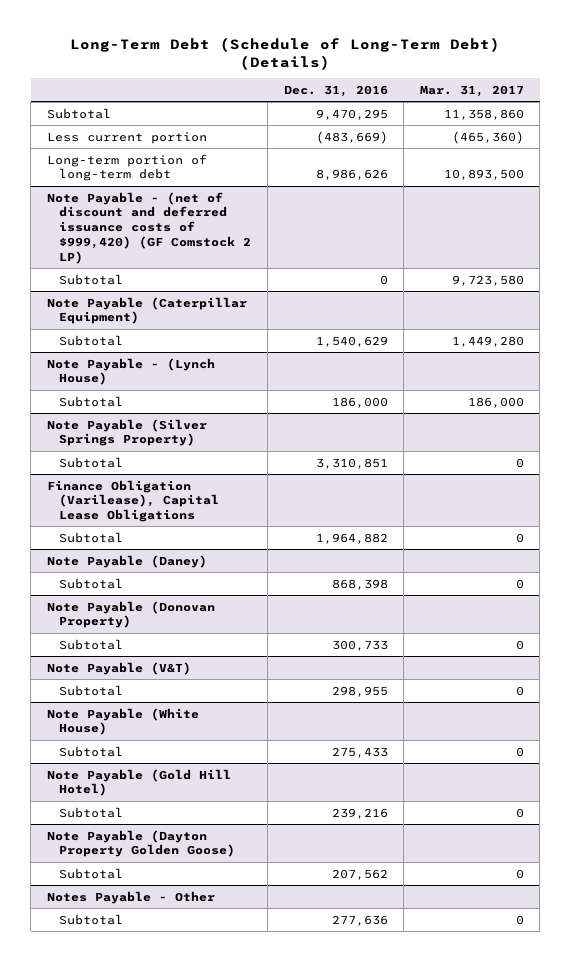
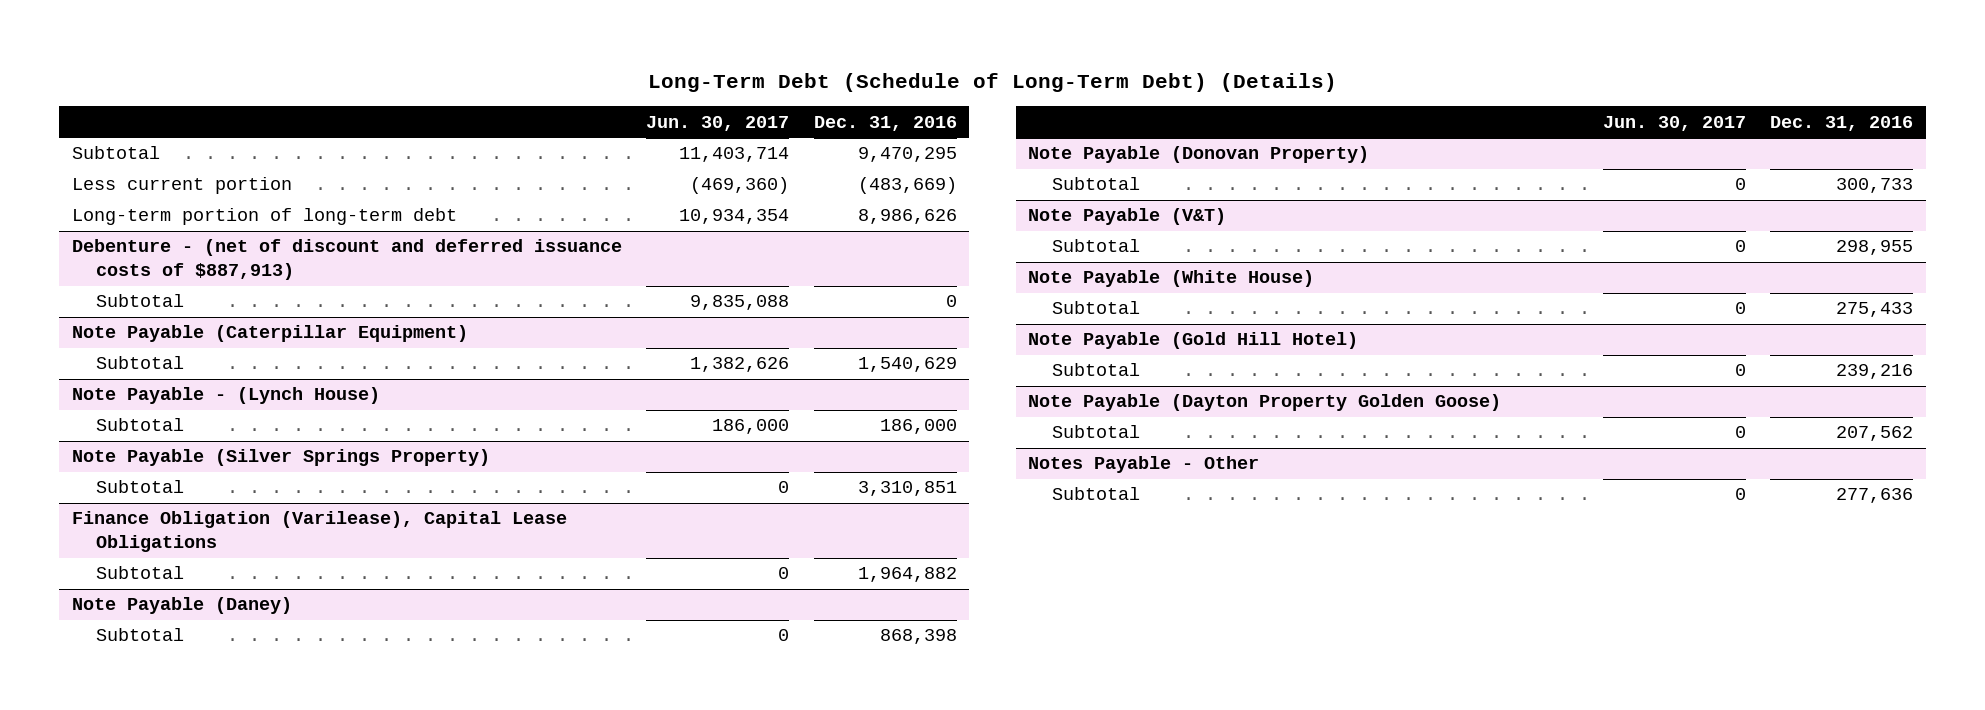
[419,84,524,97] Mar. 31, 2017 -> none
none -> [646,115,790,131] Jun. 30, 2017
[46,191,252,264] Note Payable - (net of discount and deferred issuance costs of $999,420) (GF Comstock 2 LP) -> [71,239,622,281] Debenture - (net of discount and deferred issuance costs of $887,913)

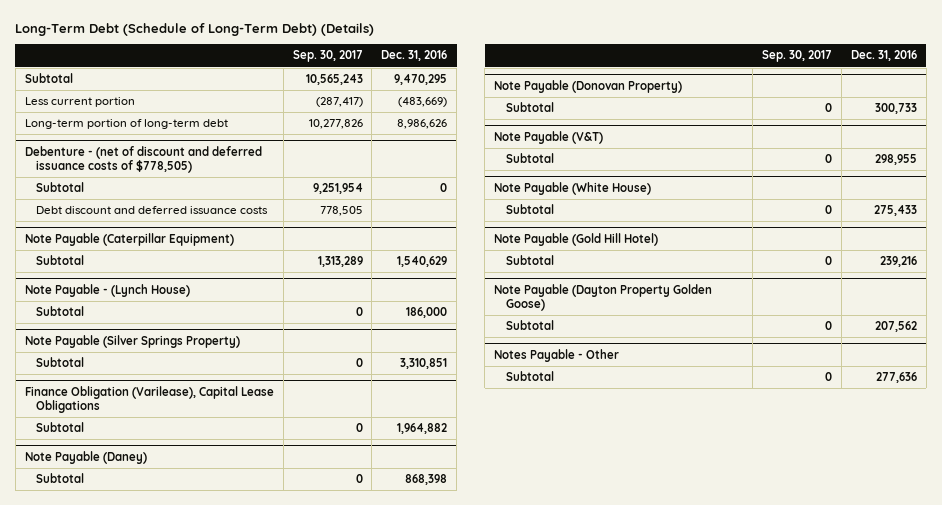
[646,115,790,131] Jun. 30, 2017 -> none
none -> [292,50,363,63] Sep. 30, 2017
[71,239,622,281] Debenture - (net of discount and deferred issuance costs of $887,913) -> [24,146,262,173] Debenture - (net of discount and deferred issuance costs of $778,505)
none -> [36,206,269,215] Debt discount and deferred issuance costs

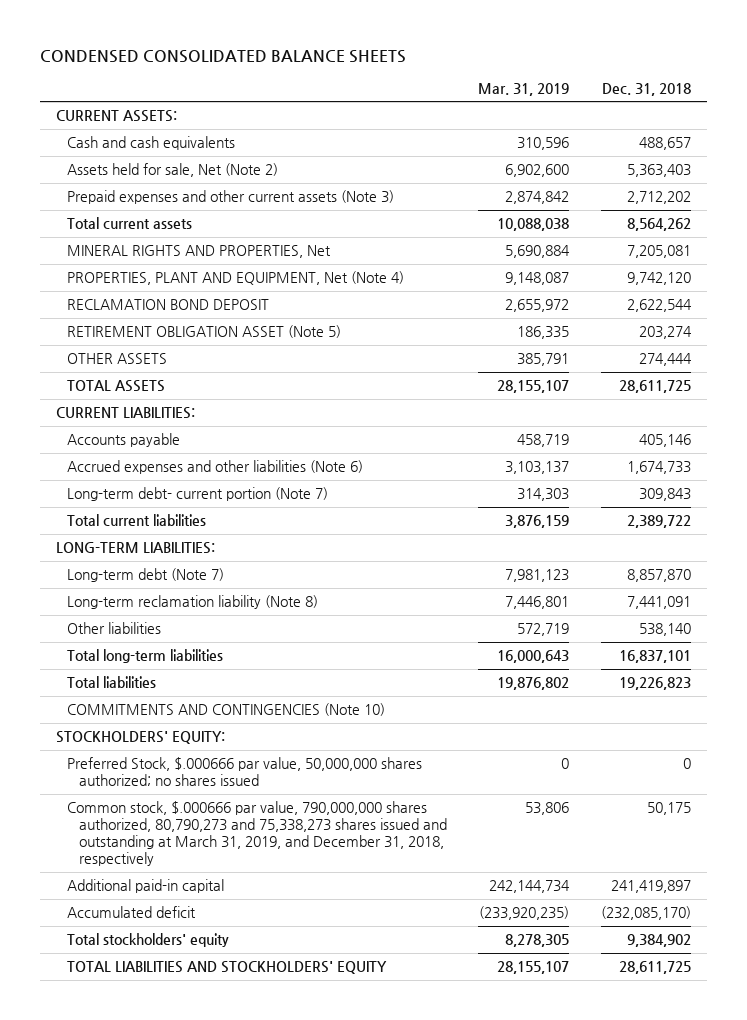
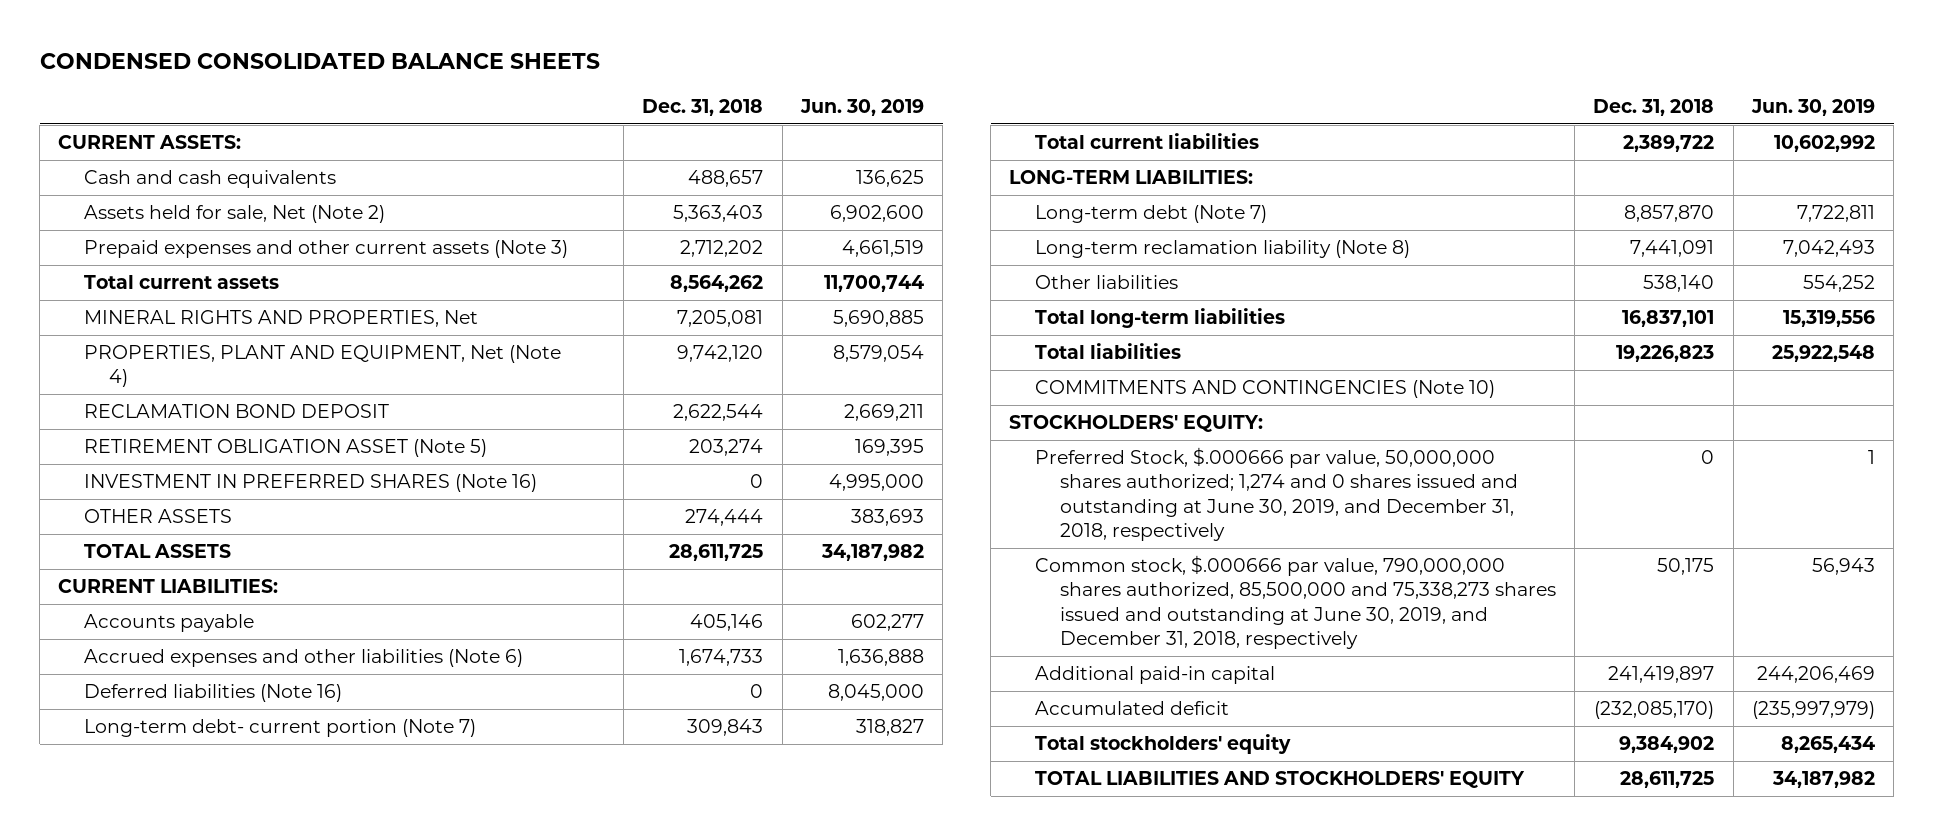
[478,82,570,96] Mar. 31, 2019 -> none
none -> [799,98,924,116] Jun. 30, 2019
none -> [83,474,537,493] INVESTMENT IN PREFERRED SHARES (Note 16)
none -> [83,684,342,703] Deferred liabilities (Note 16)
[67,757,423,787] Preferred Stock, $.000666 par value, 50,000,000 shares authorized; no shares issued -> [1034,447,1519,541] Preferred Stock, $.000666 par value, 50,000,000 shares authorized; 1,274 and 0 shares issued and outstanding at June 30, 2019, and December 31, 2018, respectively
[67,801,447,867] Common stock, $.000666 par value, 790,000,000 shares authorized, 80,790,273 and 75,338,273 shares issued and outstanding at March 31, 2019, and December 31, 2018, respectively -> [1034,555,1557,649] Common stock, $.000666 par value, 790,000,000 shares authorized, 85,500,000 and 75,338,273 shares issued and outstanding at June 30, 2019, and December 31, 2018, respectively

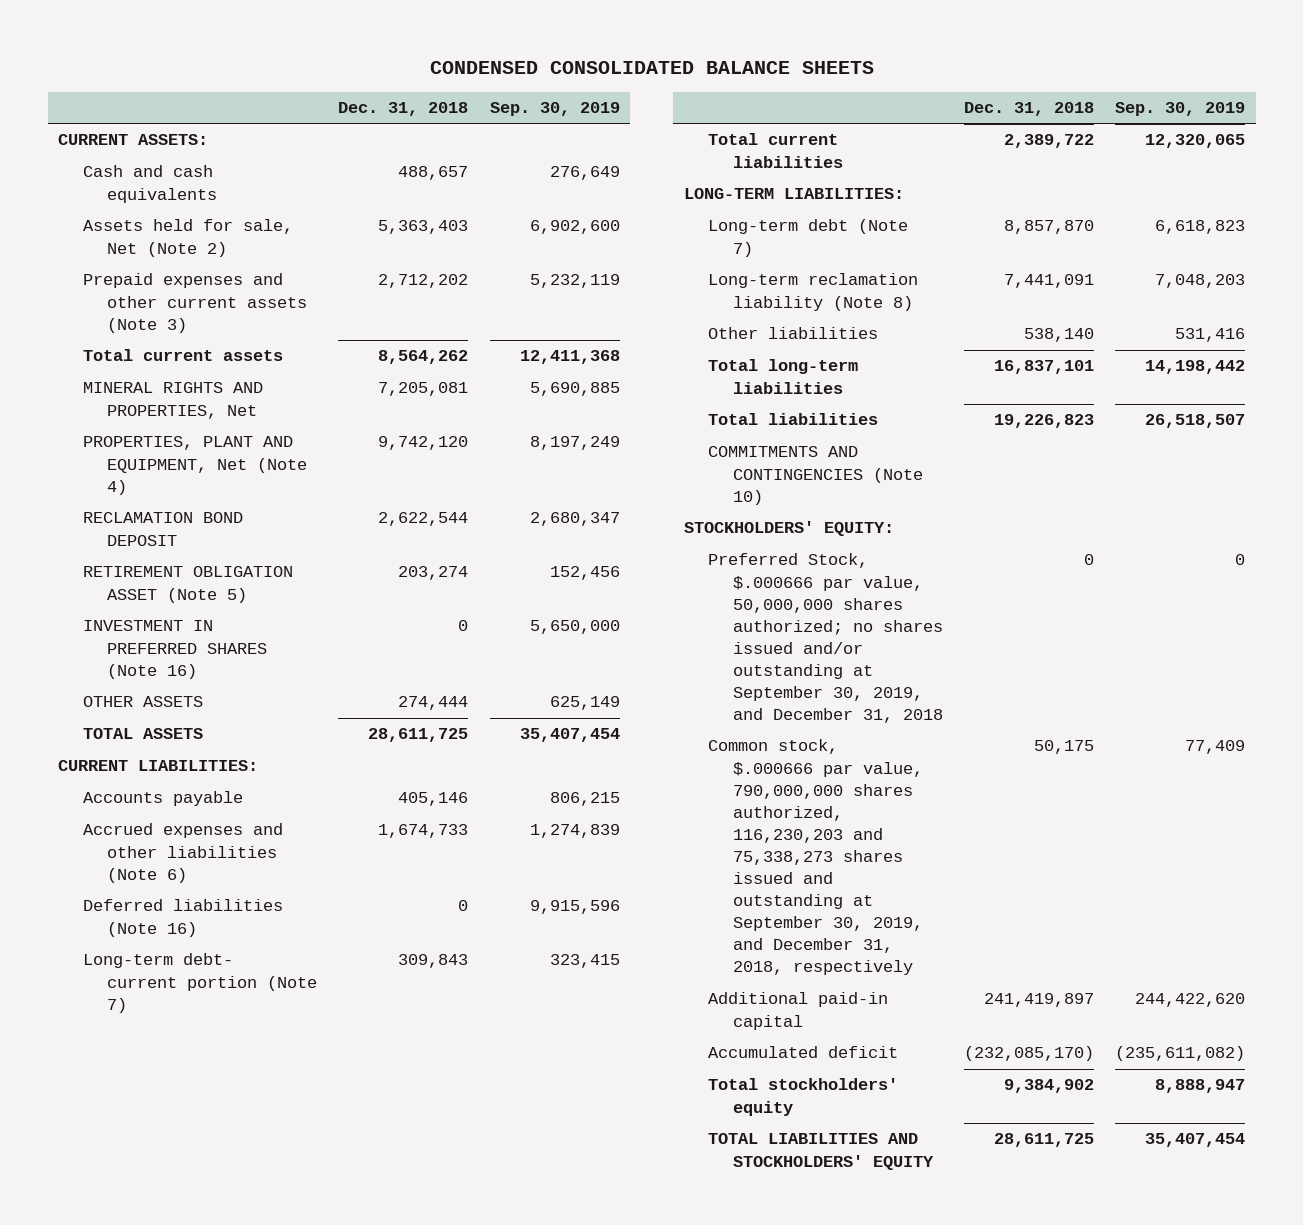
[799,98,924,116] Jun. 30, 2019 -> none
none -> [489,102,620,117] Sep. 30, 2019
[1034,447,1519,541] Preferred Stock, $.000666 par value, 50,000,000 shares authorized; 1,274 and 0 shares issued and outstanding at June 30, 2019, and December 31, 2018, respectively -> [708,553,943,724] Preferred Stock, $.000666 par value, 50,000,000 shares authorized; no shares issued and/or outstanding at September 30, 2019, and December 31, 2018
[1034,555,1557,649] Common stock, $.000666 par value, 790,000,000 shares authorized, 85,500,000 and 75,338,273 shares issued and outstanding at June 30, 2019, and December 31, 2018, respectively -> [708,739,923,976] Common stock, $.000666 par value, 790,000,000 shares authorized, 116,230,203 and 75,338,273 shares issued and outstanding at September 30, 2019, and December 31, 2018, respectively

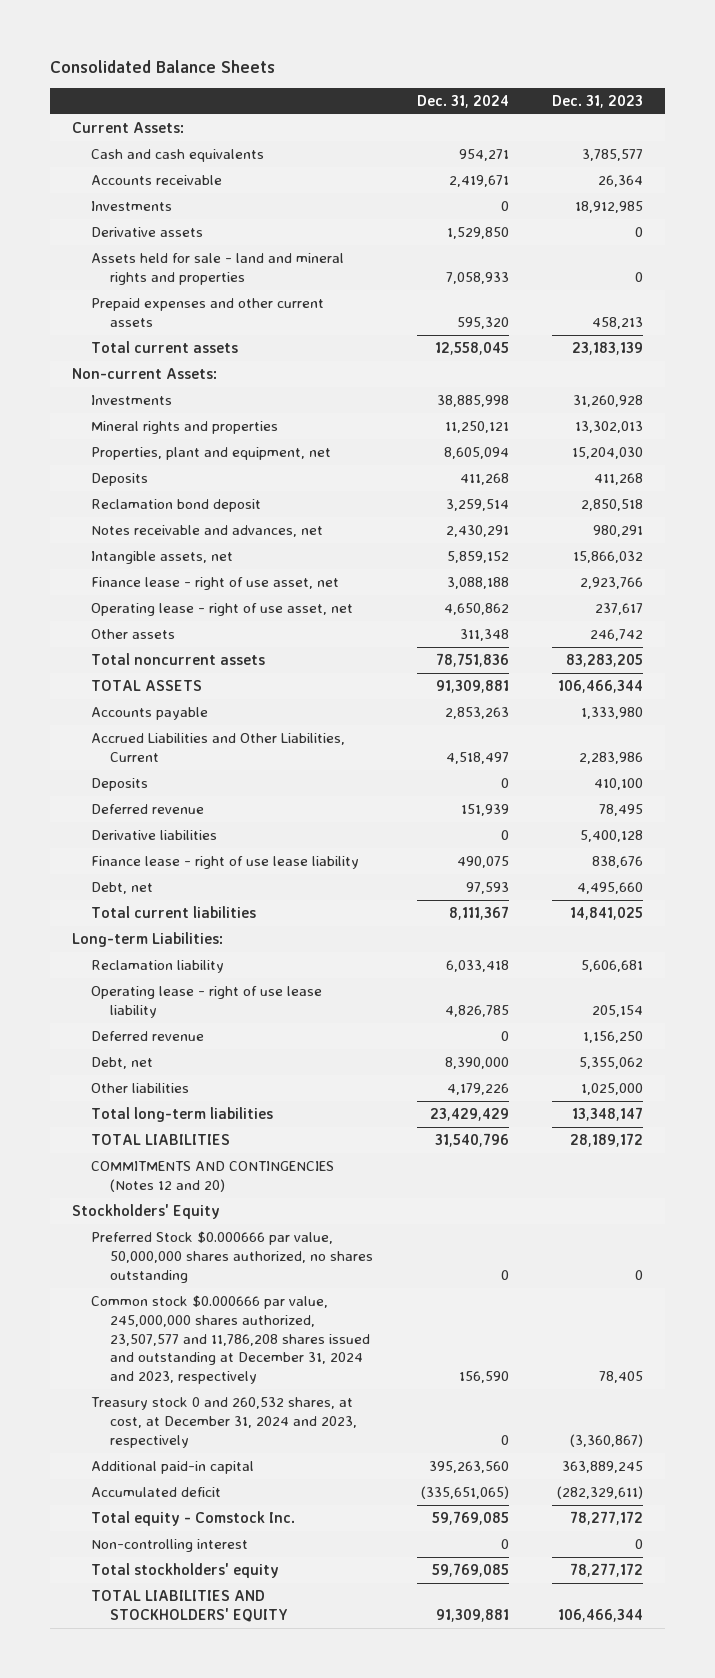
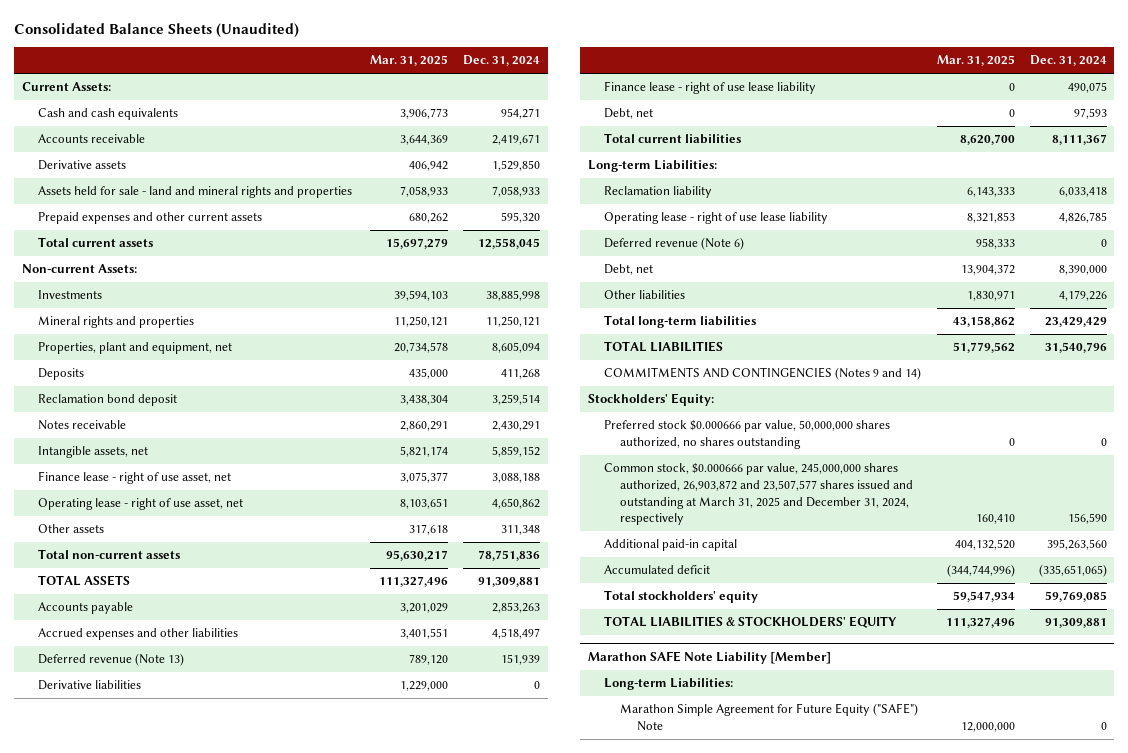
[49,59,275,73] Consolidated Balance Sheets -> [14,23,300,39] Consolidated Balance Sheets (Unaudited)
[552,94,644,108] Dec. 31, 2023 -> none
none -> [370,55,449,67] Mar. 31, 2025
[90,201,172,212] Investments -> none
[90,525,323,538] Notes receivable and advances, net -> [37,420,126,431] Notes receivable
[90,653,265,666] Total noncurrent assets -> [37,549,180,560] Total non-current assets
[90,778,148,792] Deposits -> none
[90,733,345,762] Accrued Liabilities and Other Liabilities, Current -> [37,628,238,641] Accrued expenses and other liabilities
[90,804,204,815] Deferred revenue -> [37,653,184,667] Deferred revenue (Note 13)
[90,1031,204,1042] Deferred revenue -> [604,237,745,251] Deferred revenue (Note 6)
[90,1397,357,1448] Treasury stock 0 and 260,532 shares, at cost, at December 31, 2024 and 2023, respectively -> none
[90,1161,334,1192] COMMITMENTS AND CONTINGENCIES (Notes 12 and 20) -> [604,367,922,381] COMMITMENTS AND CONTINGENCIES (Notes 9 and 14)
[71,1204,220,1220] Stockholders' Equity -> [588,393,715,407] Stockholders' Equity:
[90,1231,373,1283] Preferred Stock $0.000666 par value, 50,000,000 shares authorized, no shares outstanding -> [604,420,891,449] Preferred stock $0.000666 par value, 50,000,000 shares authorized, no shares outstanding
[90,1295,370,1384] Common stock $0.000666 par value, 245,000,000 shares authorized, 23,507,577 and 11,786,208 shares issued and outstanding at December 31, 2024 and 2023, respectively -> [604,463,914,526] Common stock, $0.000666 par value, 245,000,000 shares authorized, 26,903,872 and 23,507,577 shares issued and outstanding at March 31, 2025 and December 31, 2024, respectively
[90,1511,295,1527] Total equity - Comstock Inc. -> none
[90,1539,248,1553] Non-controlling interest -> none
[90,1590,288,1622] TOTAL LIABILITIES AND STOCKHOLDERS' EQUITY -> [604,616,898,629] TOTAL LIABILITIES & STOCKHOLDERS' EQUITY
none -> [588,650,832,664] Marathon SAFE Note Liability [Member]
none -> [604,678,734,691] Long-term Liabilities:
none -> [620,703,919,731] Marathon Simple Agreement for Future Equity ("SAFE") Note

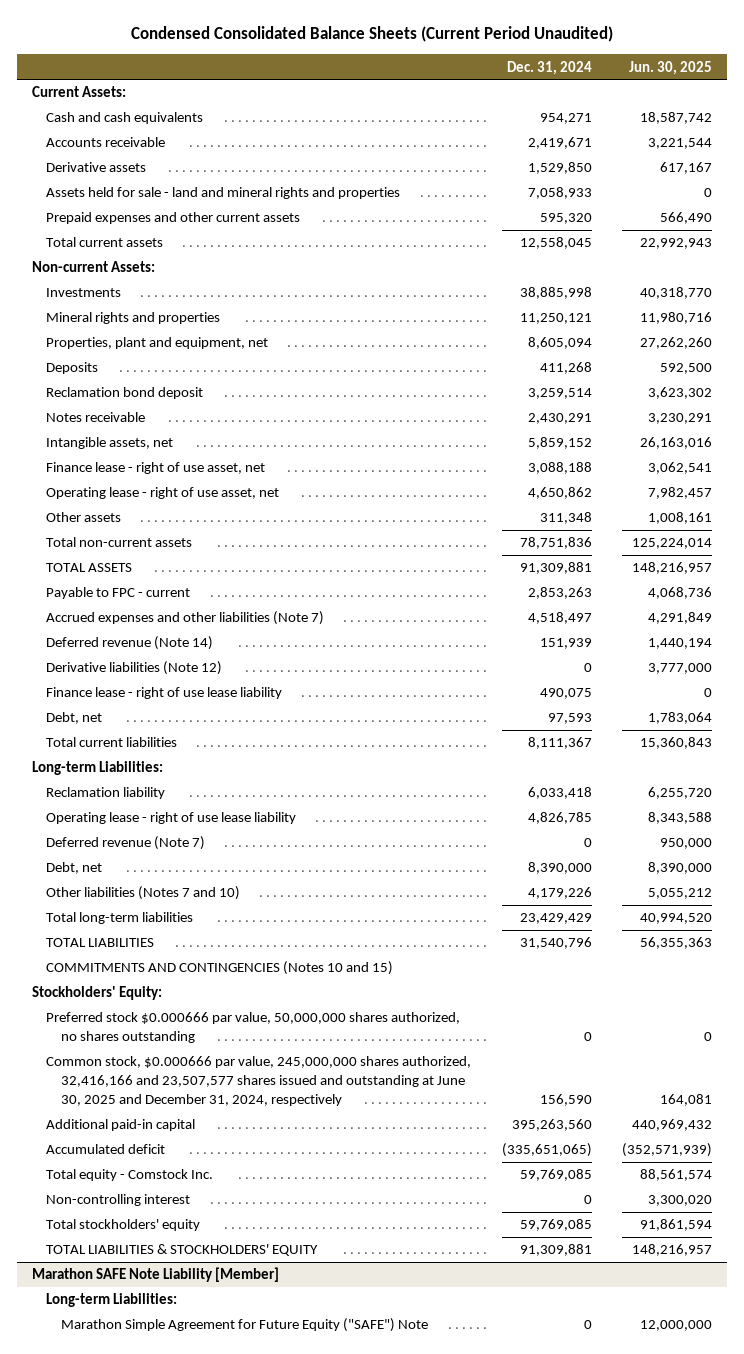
[14,23,300,39] Consolidated Balance Sheets (Unaudited) -> [131,26,614,43] Condensed Consolidated Balance Sheets (Current Period Unaudited)
[370,55,449,67] Mar. 31, 2025 -> none
none -> [629,60,713,75] Jun. 30, 2025
[37,602,133,615] Accounts payable -> [46,587,191,600] Payable to FPC - current
[37,628,238,641] Accrued expenses and other liabilities -> [46,611,325,626] Accrued expenses and other liabilities (Note 7)
[37,653,184,667] Deferred revenue (Note 13) -> [46,636,214,651] Deferred revenue (Note 14)
[37,680,141,691] Derivative liabilities -> [46,661,223,676] Derivative liabilities (Note 12)
[604,237,745,251] Deferred revenue (Note 6) -> [46,836,206,851] Deferred revenue (Note 7)
[604,290,686,300] Other liabilities -> [46,886,241,901] Other liabilities (Notes 7 and 10)
[604,367,922,381] COMMITMENTS AND CONTINGENCIES (Notes 9 and 14) -> [46,961,394,976] COMMITMENTS AND CONTINGENCIES (Notes 10 and 15)
[604,463,914,526] Common stock, $0.000666 par value, 245,000,000 shares authorized, 26,903,872 and 23,507,577 shares issued and outstanding at March 31, 2025 and December 31, 2024, respectively -> [46,1056,472,1107] Common stock, $0.000666 par value, 245,000,000 shares authorized, 32,416,166 and 23,507,577 shares issued and outstanding at June 30, 2025 and December 31, 2024, respectively
none -> [46,1169,214,1182] Total equity - Comstock Inc.
none -> [46,1194,191,1207] Non-controlling interest

